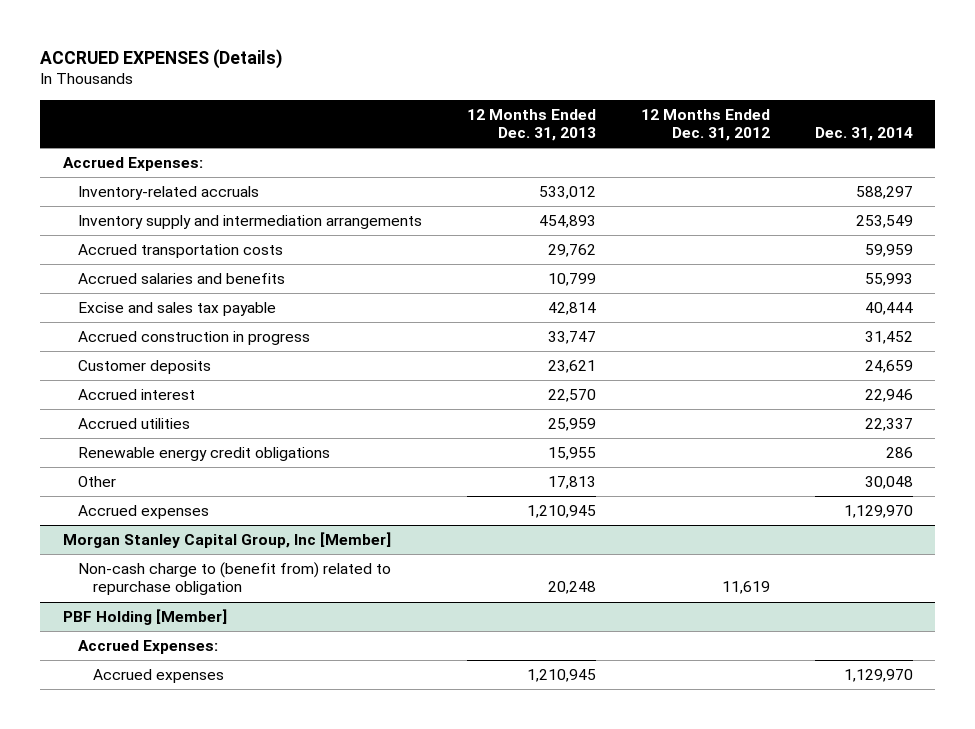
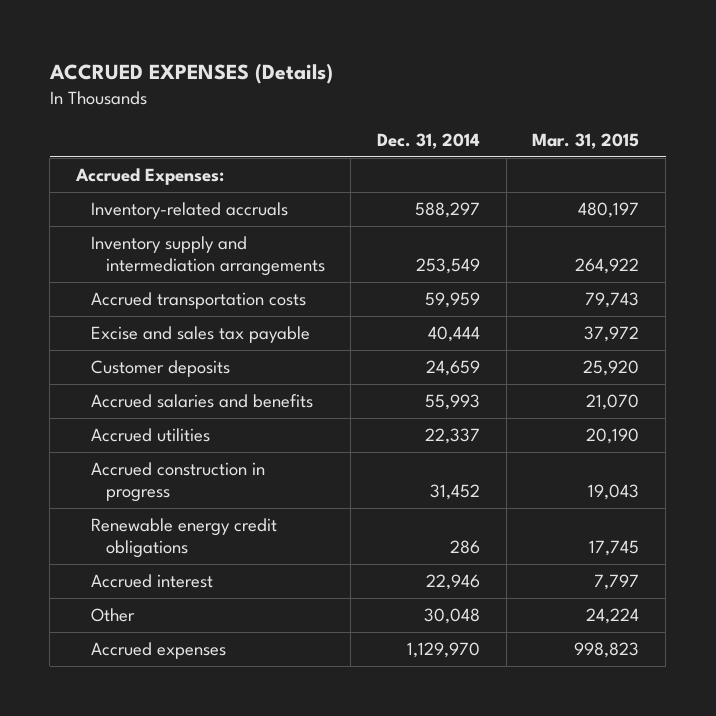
[466,108,596,142] 12 Months Ended Dec. 31, 2013 -> none
[640,108,770,142] 12 Months Ended Dec. 31, 2012 -> none
none -> [532,132,640,149] Mar. 31, 2015
[77,273,285,285] Accrued salaries and benefits -> [90,394,313,409] Accrued salaries and benefits
[77,331,310,346] Accrued construction in progress -> [90,462,265,502] Accrued construction in progress
[77,389,195,401] Accrued interest -> [90,574,213,589] Accrued interest
[62,532,391,549] Morgan Stanley Capital Group, Inc [Member] -> none
[77,562,391,596] Non-cash charge to (benefit from) related to repurchase obligation -> none
[62,609,227,626] PBF Holding [Member] -> none
[77,640,218,655] Accrued Expenses: -> none
[92,669,224,684] Accrued expenses -> none

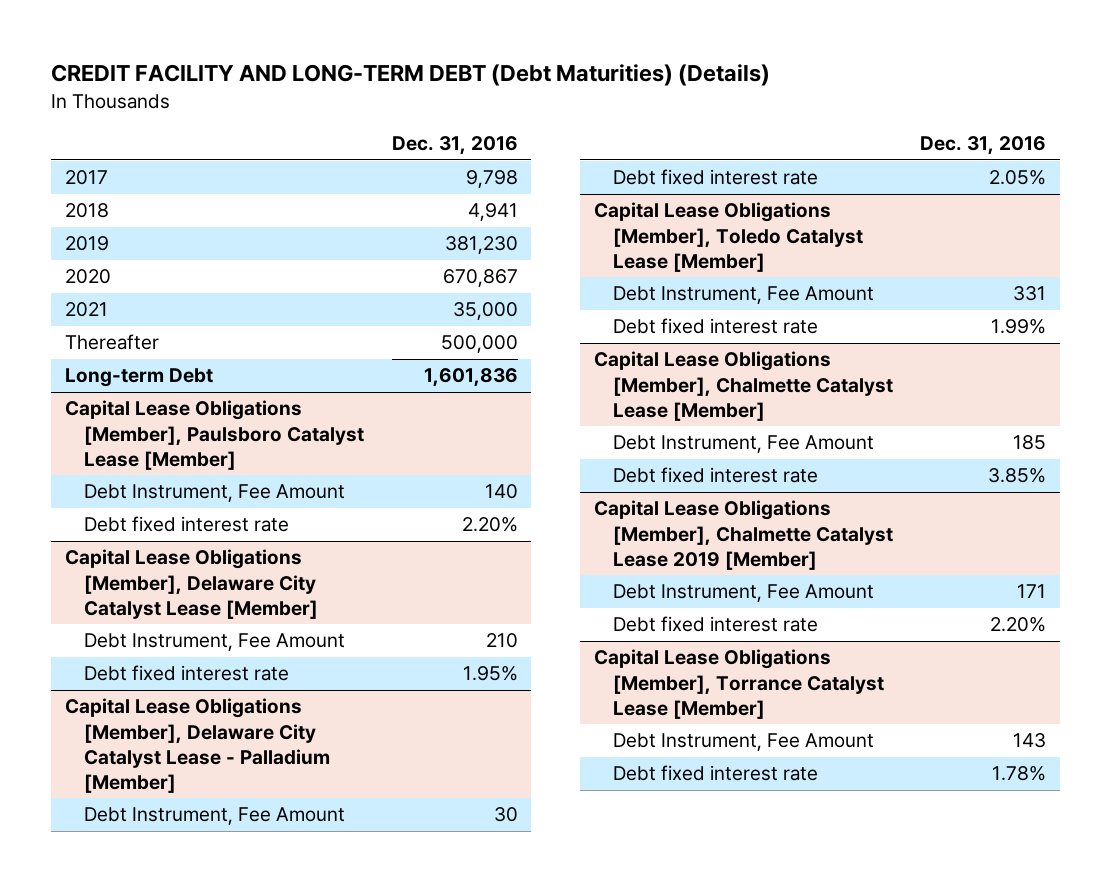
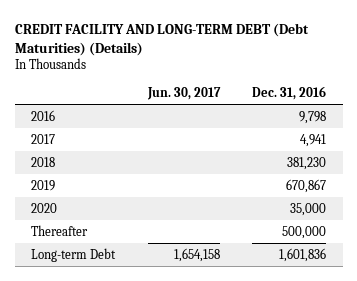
none -> [146,87,221,101] Jun. 30, 2017
[65,302,109,318] 2021 -> none
none -> [30,109,55,121] 2016
[465,170,518,189] 9,798 -> [300,133,327,147] 4,941
[467,203,518,222] 4,941 -> [287,156,327,170] 381,230
[444,236,518,255] 381,230 -> [286,178,327,193] 670,867
[442,269,518,288] 670,867 -> [290,202,327,216] 35,000
[65,400,365,470] Capital Lease Obligations [Member], Paulsboro Catalyst Lease [Member] -> none
[84,484,346,503] Debt Instrument, Fee Amount -> none
[84,516,290,533] Debt fixed interest rate -> none
[65,549,319,619] Capital Lease Obligations [Member], Delaware City Catalyst Lease [Member] -> none
[84,633,346,652] Debt Instrument, Fee Amount -> none
[84,665,290,682] Debt fixed interest rate -> none
[65,698,331,793] Capital Lease Obligations [Member], Delaware City Catalyst Lease - Palladium [Member] -> none
[84,807,346,826] Debt Instrument, Fee Amount -> none
[612,169,818,186] Debt fixed interest rate -> none
[593,202,863,272] Capital Lease Obligations [Member], Toledo Catalyst Lease [Member] -> none
[612,286,874,305] Debt Instrument, Fee Amount -> none
[612,318,818,335] Debt fixed interest rate -> none
[593,351,893,421] Capital Lease Obligations [Member], Chalmette Catalyst Lease [Member] -> none
[612,435,874,454] Debt Instrument, Fee Amount -> none
[612,467,818,484] Debt fixed interest rate -> none
[593,500,893,570] Capital Lease Obligations [Member], Chalmette Catalyst Lease 2019 [Member] -> none
[612,584,874,603] Debt Instrument, Fee Amount -> none
[612,616,818,633] Debt fixed interest rate -> none
[593,649,884,719] Capital Lease Obligations [Member], Torrance Catalyst Lease [Member] -> none
[612,733,874,752] Debt Instrument, Fee Amount -> none
[612,765,818,782] Debt fixed interest rate -> none

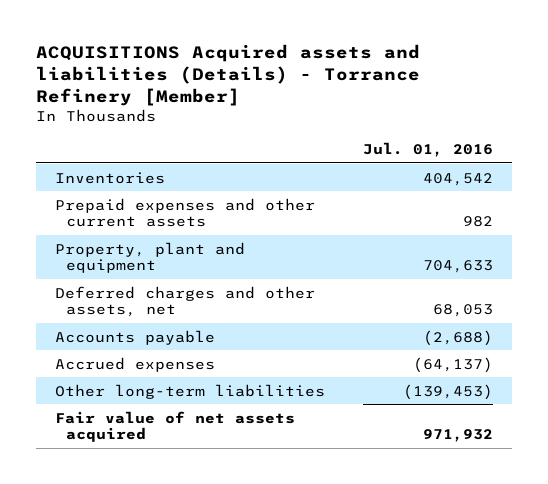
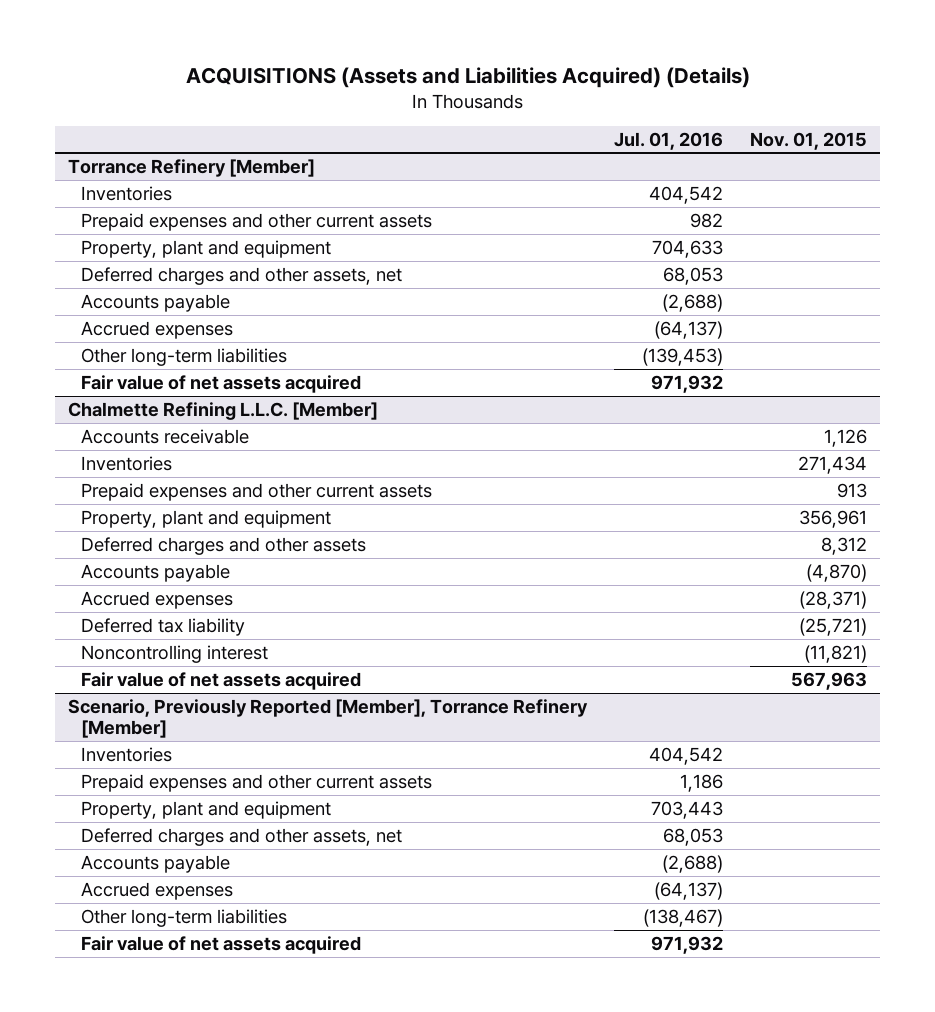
[35,43,420,106] ACQUISITIONS Acquired assets and liabilities (Details) - Torrance Refinery [Member] -> [185,67,750,89] ACQUISITIONS (Assets and Liabilities Acquired) (Details)
none -> [750,131,868,150] Nov. 01, 2015
none -> [68,158,316,177] Torrance Refinery [Member]
none -> [68,401,379,420] Chalmette Refining L.L.C. [Member]
none -> [81,428,250,444] Accounts receivable
none -> [81,455,173,471] Inventories
none -> [81,482,433,501] Prepaid expenses and other current assets
none -> [81,509,332,528] Property, plant and equipment
none -> [81,536,367,555] Deferred charges and other assets
none -> [81,563,231,582] Accounts payable
none -> [81,590,234,609] Accrued expenses
none -> [81,617,246,636] Deferred tax liability
none -> [81,644,269,663] Noncontrolling interest
none -> [81,671,362,690] Fair value of net assets acquired
none -> [68,698,589,738] Scenario, Previously Reported [Member], Torrance Refinery [Member]
none -> [81,746,173,762] Inventories
none -> [81,773,433,792] Prepaid expenses and other current assets
none -> [81,800,332,819] Property, plant and equipment
none -> [81,827,403,846] Deferred charges and other assets, net
none -> [81,854,231,873] Accounts payable
none -> [81,881,234,900] Accrued expenses
none -> [81,908,288,927] Other long-term liabilities
none -> [81,935,362,954] Fair value of net assets acquired

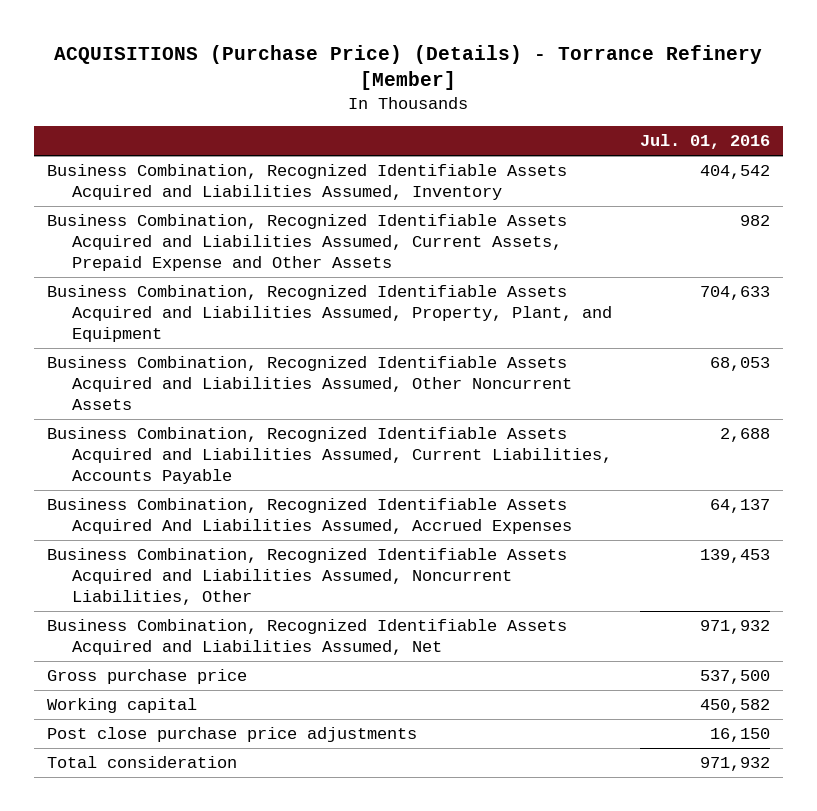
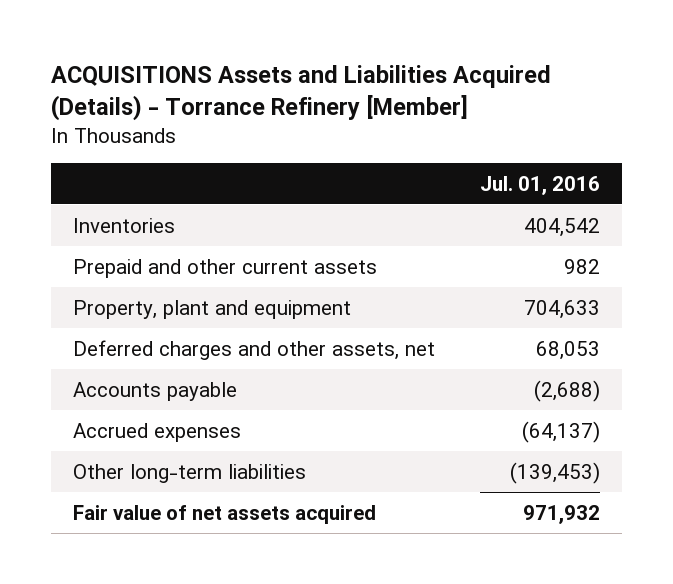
[54,44,763,91] ACQUISITIONS (Purchase Price) (Details) - Torrance Refinery [Member] -> [50,64,551,121] ACQUISITIONS Assets and Liabilities Acquired (Details) - Torrance Refinery [Member]
[47,427,613,484] Business Combination, Recognized Identifiable Assets Acquired and Liabilities Assumed, Current Liabilities, Accounts Payable -> none
[47,498,573,535] Business Combination, Recognized Identifiable Assets Acquired And Liabilities Assumed, Accrued Expenses -> none
[47,548,568,605] Business Combination, Recognized Identifiable Assets Acquired and Liabilities Assumed, Noncurrent Liabilities, Other -> none
[47,669,248,685] Gross purchase price -> none
[47,698,198,714] Working capital -> none
[47,727,418,743] Post close purchase price adjustments -> none
[47,756,238,769] Total consideration -> none
[47,164,568,201] Business Combination, Recognized Identifiable Assets Acquired and Liabilities Assumed, Inventory -> [73,217,176,233] Inventories
[47,214,568,271] Business Combination, Recognized Identifiable Assets Acquired and Liabilities Assumed, Current Assets, Prepaid Expense and Other Assets -> [73,258,378,278] Prepaid and other current assets
[47,285,613,342] Business Combination, Recognized Identifiable Assets Acquired and Liabilities Assumed, Property, Plant, and Equipment -> [73,299,352,319] Property, plant and equipment
[47,356,573,410] Business Combination, Recognized Identifiable Assets Acquired and Liabilities Assumed, Other Noncurrent Assets -> [73,339,436,360] Deferred charges and other assets, net
none -> [73,381,238,401] Accounts payable
none -> [73,422,242,442] Accrued expenses
none -> [73,463,307,483] Other long-term liabilities
[47,619,568,656] Business Combination, Recognized Identifiable Assets Acquired and Liabilities Assumed, Net -> [73,504,377,524] Fair value of net assets acquired

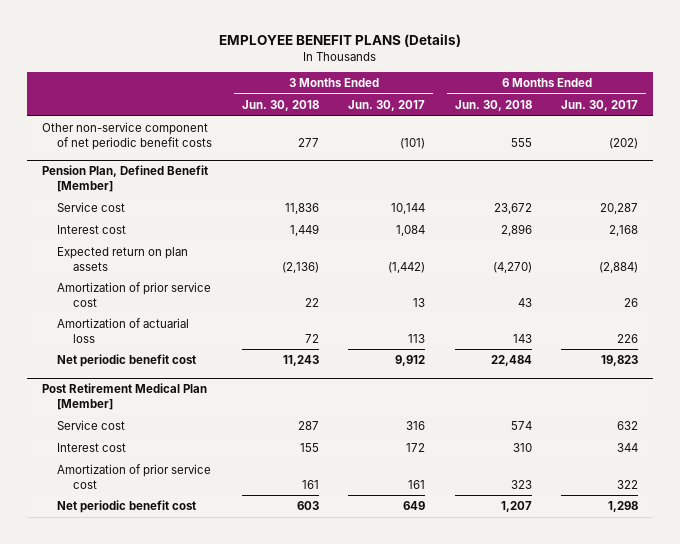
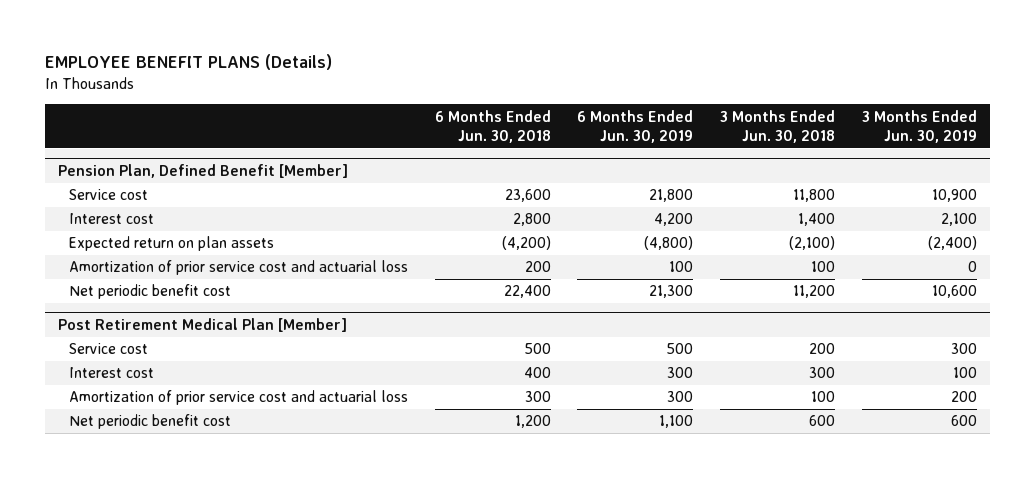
[348,99,426,111] Jun. 30, 2017 -> none
[561,99,639,111] Jun. 30, 2017 -> none
none -> [577,109,694,143] 6 Months Ended Jun. 30, 2019
none -> [861,109,977,143] 3 Months Ended Jun. 30, 2019
[41,122,213,150] Other non-service component of net periodic benefit costs -> none
[57,318,190,343] Amortization of actuarial loss -> none
[284,203,319,215] 11,836 -> [792,189,835,203] 11,800
[493,203,532,215] 23,672 -> [504,189,551,203] 23,600
[289,224,319,237] 1,449 -> [797,213,835,227] 1,400
[500,224,532,237] 2,896 -> [512,213,551,227] 2,800
[281,261,319,273] (2,136) -> [788,236,835,251] (2,100)
[492,261,532,273] (4,270) -> [501,236,551,251] (4,200)
[57,282,212,307] Amortization of prior service cost -> [68,260,408,276] Amortization of prior service cost and actuarial loss
[304,297,319,307] 22 -> [810,261,835,273] 100
[517,297,532,307] 43 -> [524,261,551,273] 200
[282,355,319,367] 11,243 -> [792,285,835,299] 11,200
[490,355,532,367] 22,484 -> [503,285,551,299] 22,400
[297,421,319,431] 287 -> [808,343,835,355] 200
[510,421,532,431] 574 -> [523,343,551,355] 500
[299,443,319,453] 155 -> [808,367,835,379] 300
[512,443,532,453] 310 -> [523,367,551,379] 400
[57,464,212,489] Amortization of prior service cost -> [68,390,408,406] Amortization of prior service cost and actuarial loss
[301,479,319,489] 161 -> [810,391,835,403] 100
[510,479,532,489] 323 -> [524,391,551,403] 300
[296,501,319,511] 603 -> [808,415,835,427] 600
[500,501,532,513] 1,207 -> [514,415,551,429] 1,200

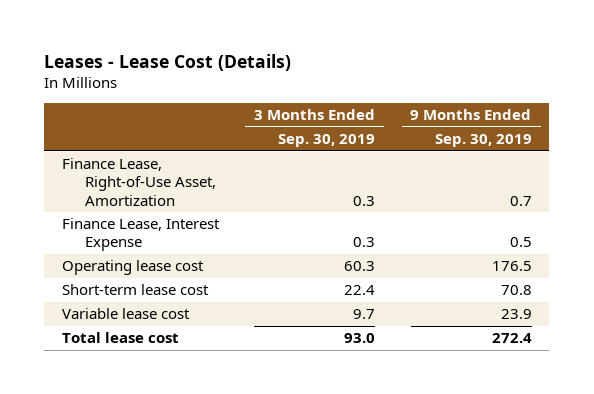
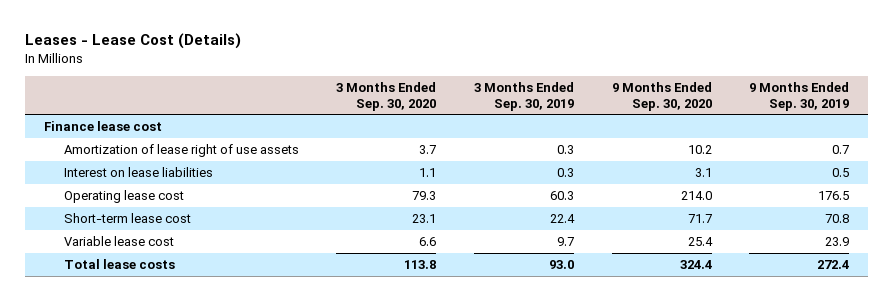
none -> [336,82,437,111] 3 Months Ended Sep. 30, 2020
none -> [611,82,712,111] 9 Months Ended Sep. 30, 2020
none -> [43,120,162,131] Finance lease cost
[61,158,217,206] Finance Lease, Right-of-Use Asset, Amortization -> [63,143,299,157] Amortization of lease right of use assets
[61,218,220,252] Finance Lease, Interest Expense -> [63,166,213,177] Interest on lease liabilities
[61,332,179,344] Total lease cost -> [63,258,175,269] Total lease costs

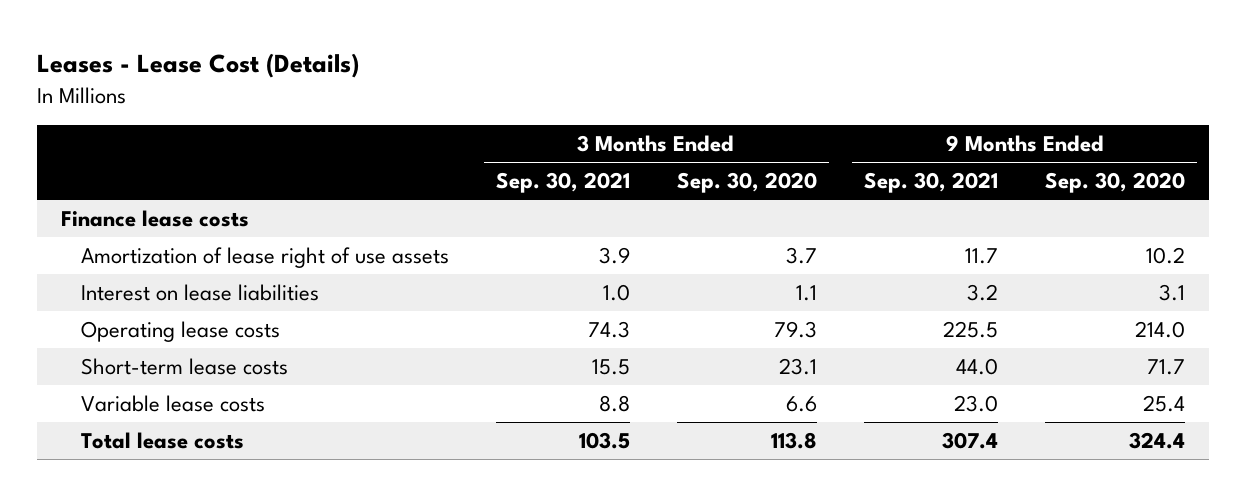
[473,82,574,111] 3 Months Ended Sep. 30, 2019 -> none
[749,82,850,111] 9 Months Ended Sep. 30, 2019 -> none
none -> [495,172,630,194] Sep. 30, 2021
none -> [864,172,999,194] Sep. 30, 2021
[43,120,162,131] Finance lease cost -> [60,209,249,227] Finance lease costs
[63,189,184,203] Operating lease cost -> [80,320,280,342] Operating lease costs
[63,212,191,223] Short-term lease cost -> [80,357,288,375] Short-term lease costs
[63,235,174,246] Variable lease cost -> [80,394,265,412] Variable lease costs

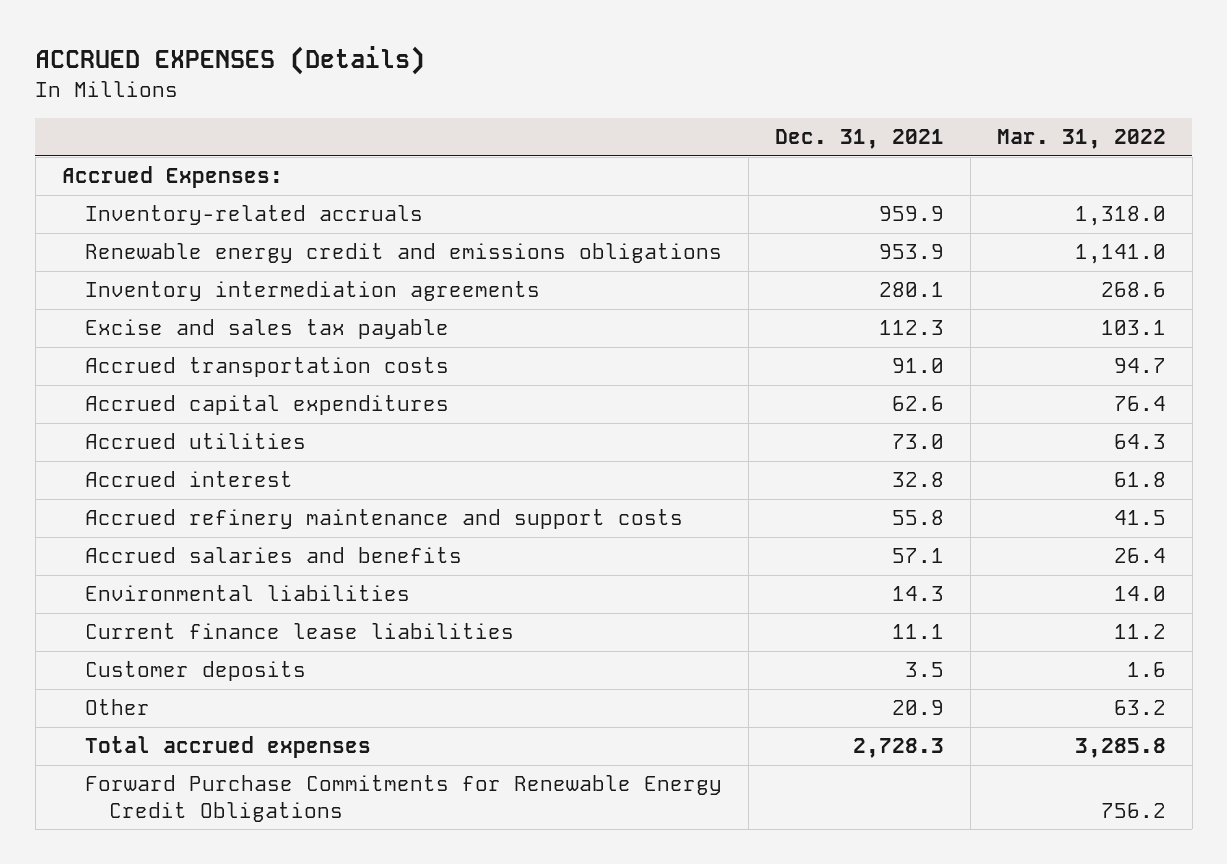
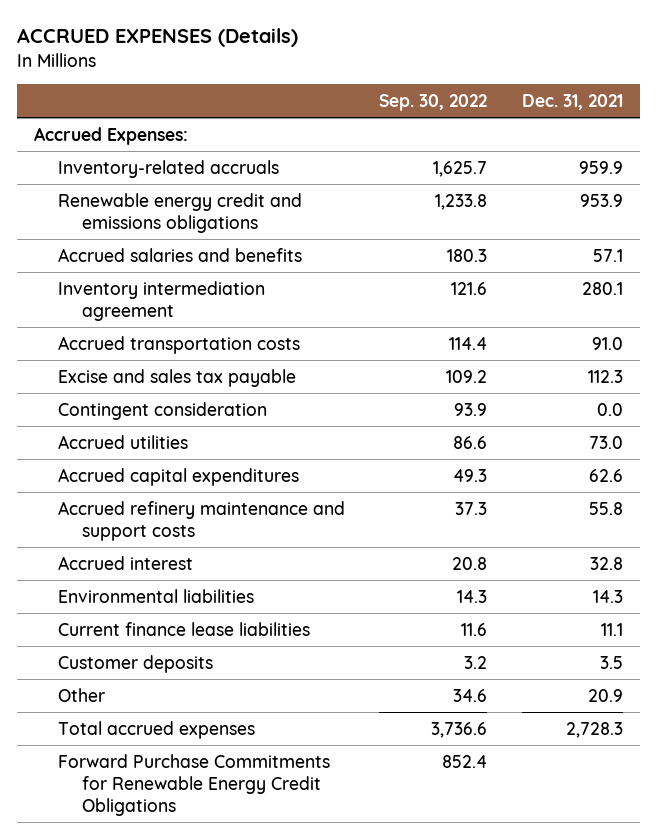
[996,129,1166,150] Mar. 31, 2022 -> none
none -> [379,93,488,111] Sep. 30, 2022
[85,547,463,564] Accrued salaries and benefits -> [57,247,302,262] Accrued salaries and benefits
[85,281,541,302] Inventory intermediation agreements -> [57,280,265,321] Inventory intermediation agreement
[85,319,450,340] Excise and sales tax payable -> [57,368,296,387] Excise and sales tax payable
none -> [57,401,267,420] Contingent consideration
[85,395,450,416] Accrued capital expenditures -> [57,467,299,486] Accrued capital expenditures
[85,471,294,488] Accrued interest -> [57,555,193,570] Accrued interest

